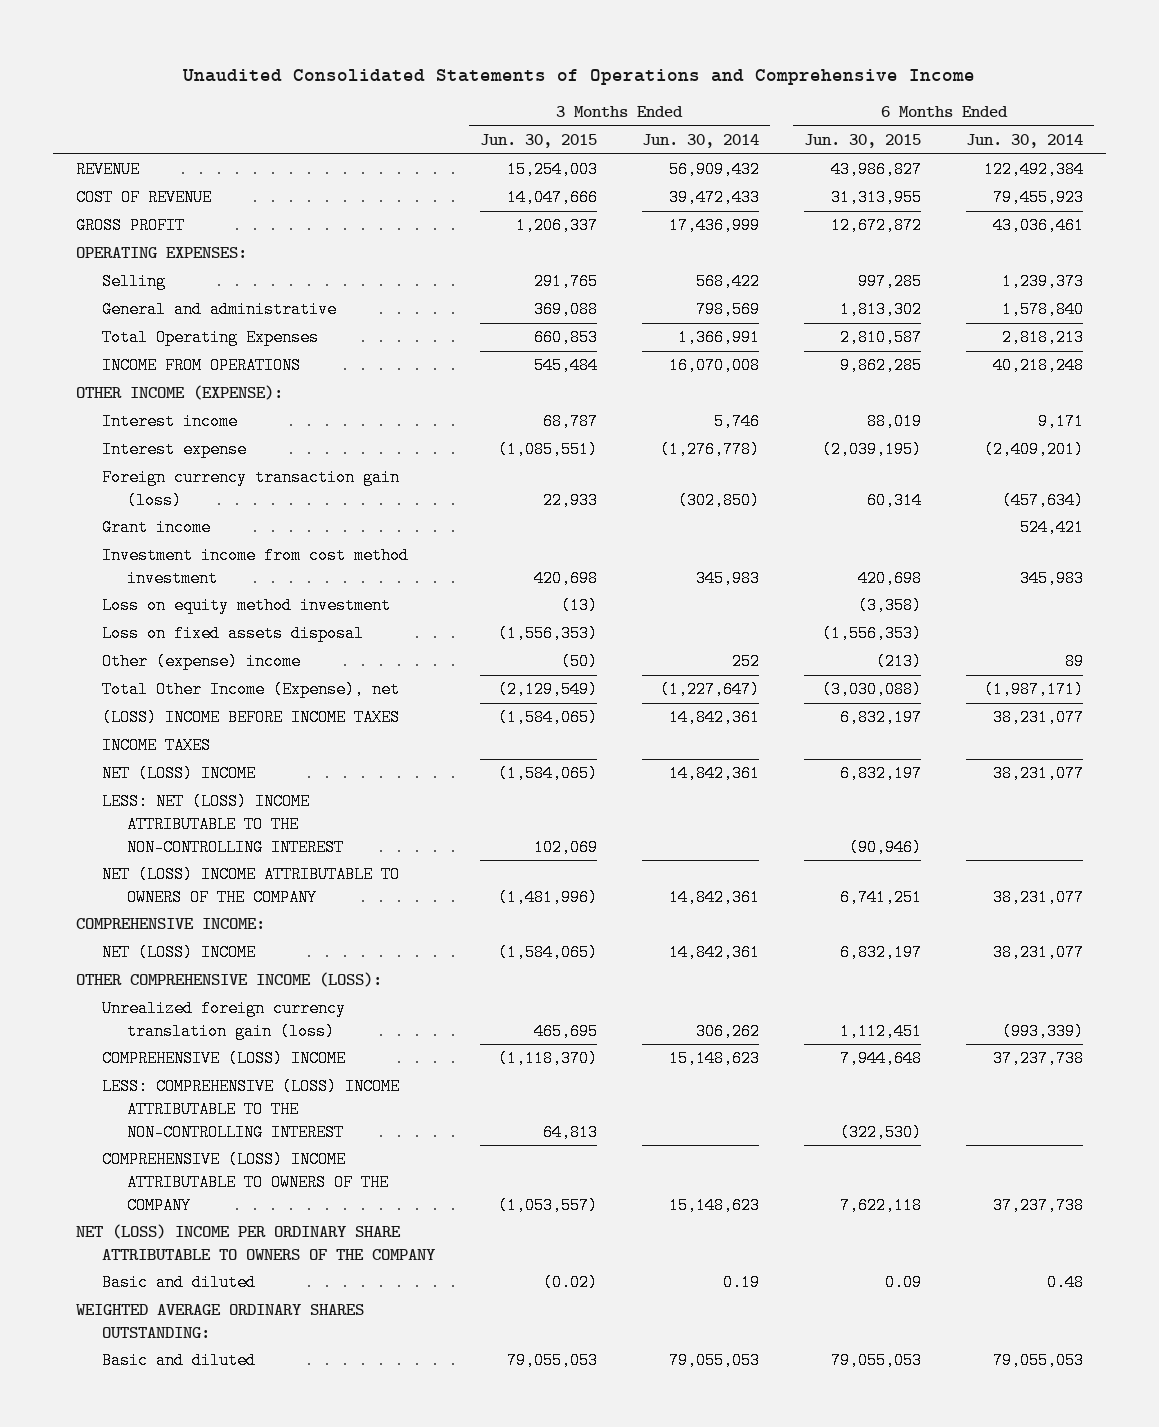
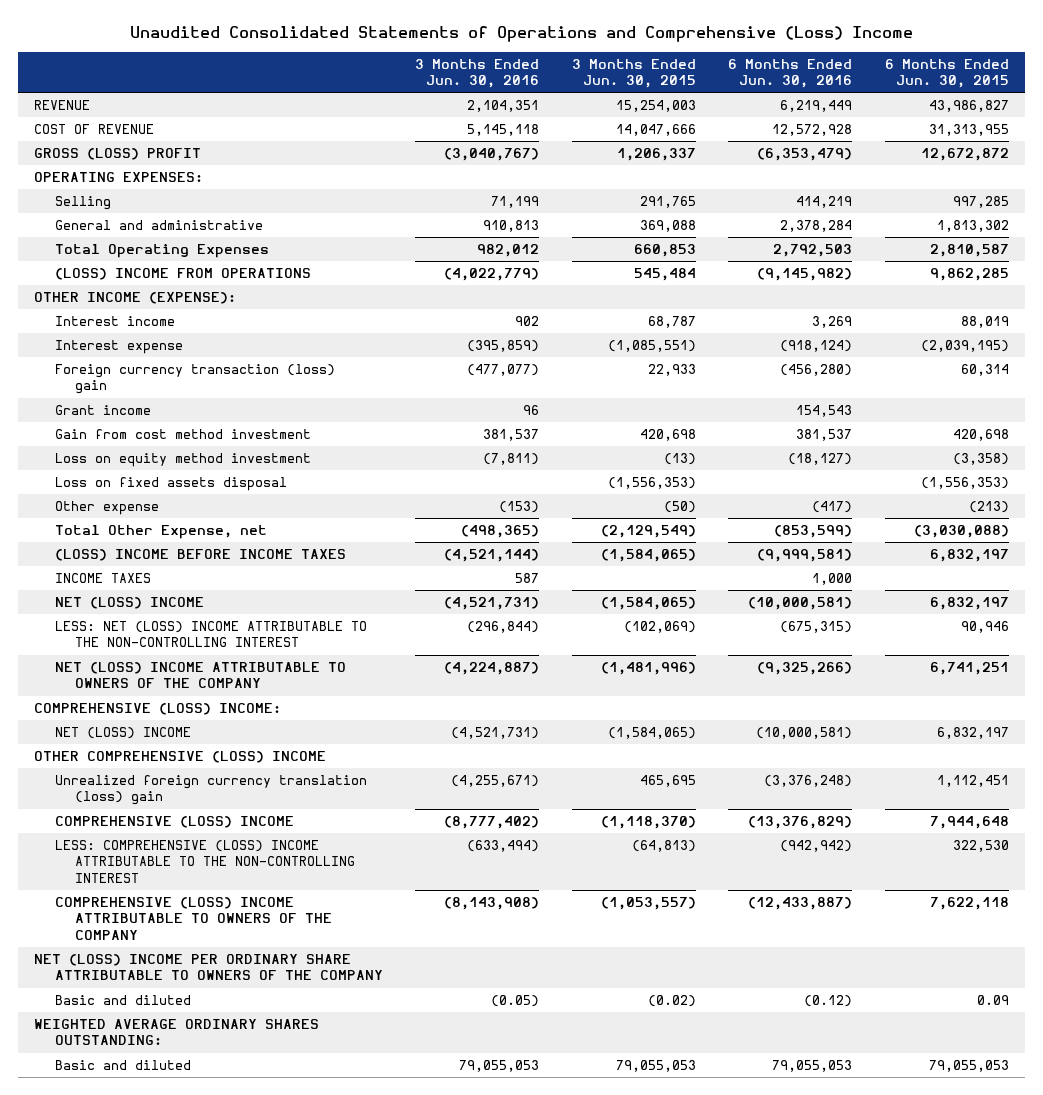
[182,68,976,85] Unaudited Consolidated Statements of Operations and Comprehensive Income -> [129,26,913,43] Unaudited Consolidated Statements of Operations and Comprehensive (Loss) Income
[641,134,759,149] Jun. 30, 2014 -> none
[966,134,1084,149] Jun. 30, 2014 -> none
none -> [415,58,540,89] 3 Months Ended Jun. 30, 2016
none -> [728,58,853,89] 6 Months Ended Jun. 30, 2016
[75,217,185,235] GROSS PROFIT -> [34,148,202,161] GROSS (LOSS) PROFIT
[101,357,301,375] INCOME FROM OPERATIONS -> [54,268,311,281] (LOSS) INCOME FROM OPERATIONS
[101,469,400,509] Foreign currency transaction gain (loss) -> [54,364,335,395] Foreign currency transaction (loss) gain
[101,547,409,587] Investment income from cost method investment -> [54,429,311,440] Gain from cost method investment
[101,653,301,671] Other (expense) income -> [54,501,159,516] Other expense
[101,681,400,699] Total Other Income (Expense), net -> [54,525,267,540] Total Other Expense, net
[533,838,598,856] 102,069 -> [623,621,696,634] (102,069)
[848,838,922,856] (90,946) -> [961,621,1010,634] 90,946
[75,918,265,930] COMPREHENSIVE INCOME: -> [34,703,282,716] COMPREHENSIVE (LOSS) INCOME:
[75,972,382,988] OTHER COMPREHENSIVE INCOME (LOSS): -> [34,751,327,764] OTHER COMPREHENSIVE (LOSS) INCOME
[101,1000,346,1040] Unrealized foreign currency translation gain (loss) -> [54,775,367,806] Unrealized foreign currency translation (loss) gain
[542,1123,598,1141] 64,813 -> [631,840,696,853] (64,813)
[839,1123,922,1141] (322,530) -> [953,840,1010,853] 322,530

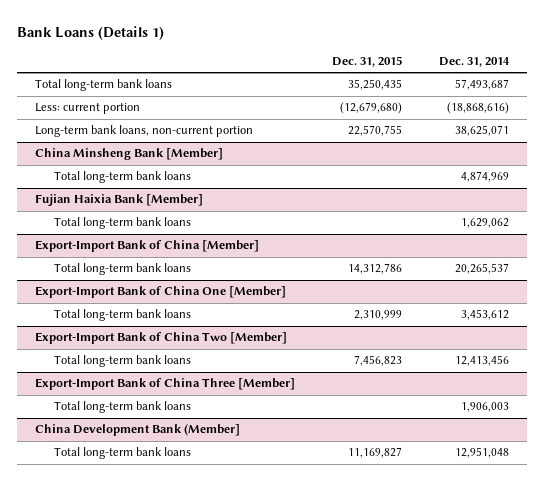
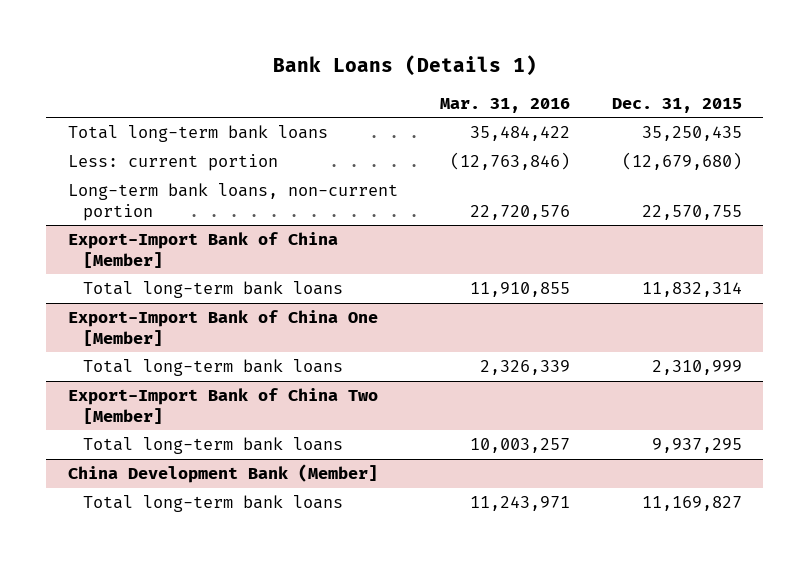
[438,56,510,67] Dec. 31, 2014 -> none
none -> [439,97,570,113] Mar. 31, 2016
[35,148,224,161] China Minsheng Bank [Member] -> none
[53,171,191,184] Total long-term bank loans -> none
[35,194,204,207] Fujian Haixia Bank [Member] -> none
[53,217,191,230] Total long-term bank loans -> none
[347,263,402,275] 14,312,786 -> [641,282,742,298] 11,832,314
[35,378,296,391] Export-Import Bank of China Three [Member] -> none
[53,401,191,414] Total long-term bank loans -> none
[353,355,402,367] 7,456,823 -> [651,438,742,454] 9,937,295

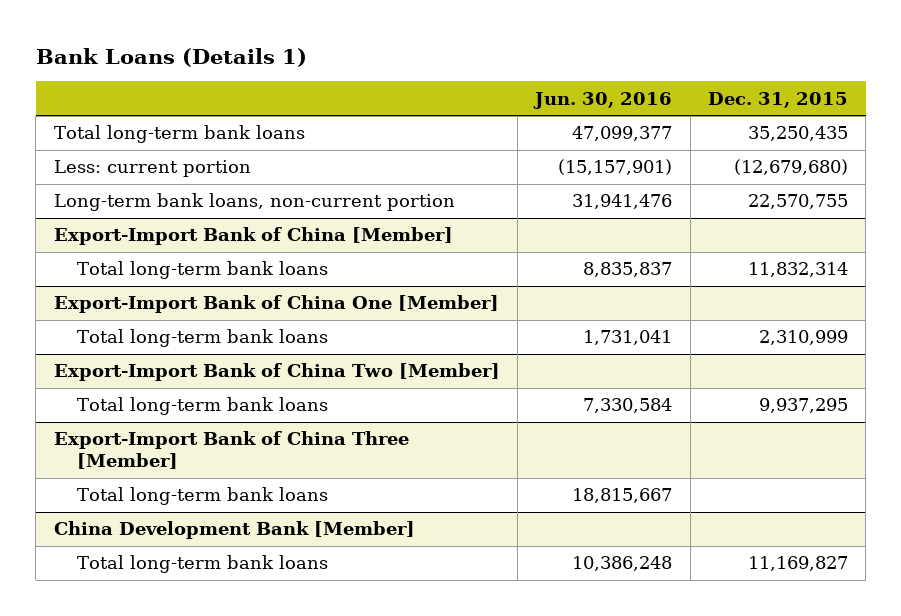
[439,97,570,113] Mar. 31, 2016 -> none
none -> [533,91,673,109] Jun. 30, 2016
[67,464,378,484] China Development Bank (Member] -> [53,431,409,470] Export-Import Bank of China Three [Member]
none -> [77,487,329,506] Total long-term bank loans
none -> [53,521,415,540] China Development Bank [Member]

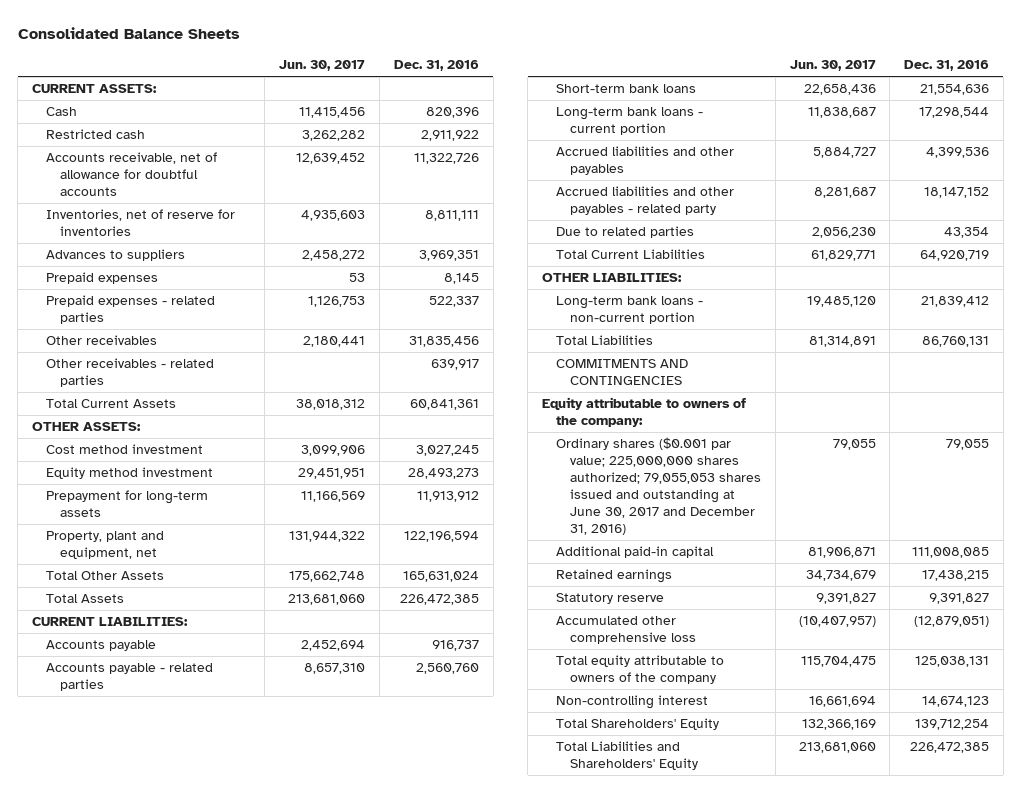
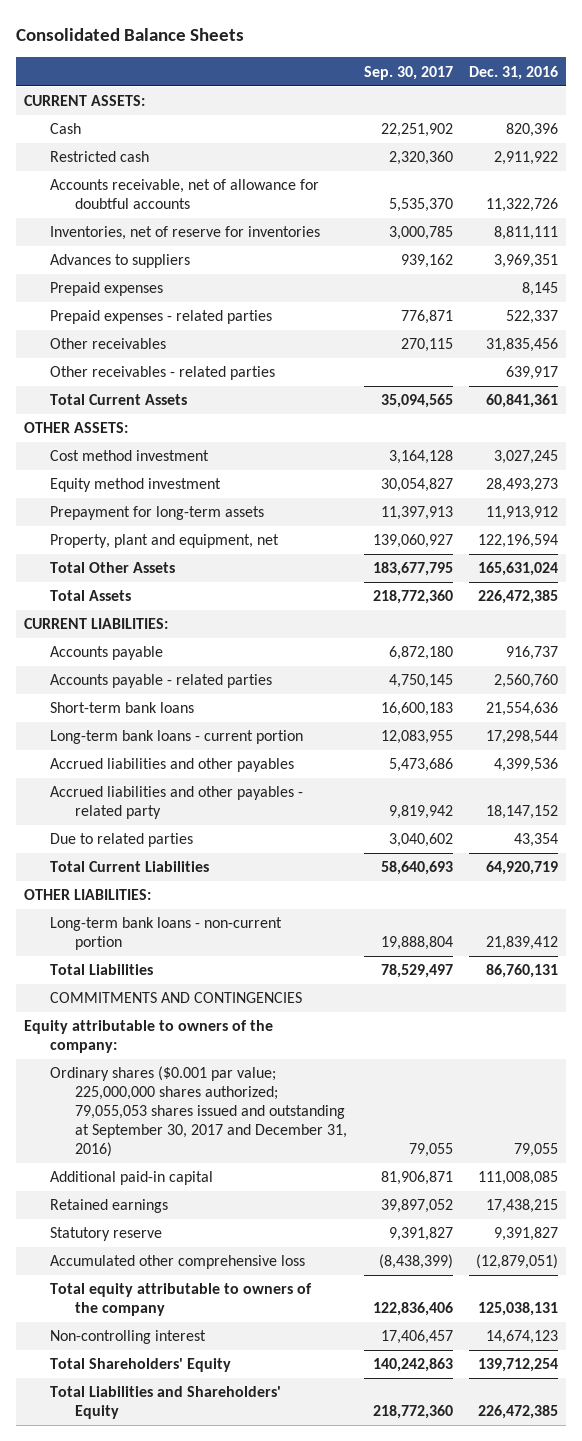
[279,60,366,72] Jun. 30, 2017 -> none
none -> [363,65,453,80] Sep. 30, 2017
[556,437,761,535] Ordinary shares ($0.001 par value; 225,000,000 shares authorized; 79,055,053 shares issued and outstanding at June 30, 2017 and December 31, 2016) -> [49,1066,348,1157] Ordinary shares ($0.001 par value; 225,000,000 shares authorized; 79,055,053 shares issued and outstanding at September 30, 2017 and December 31, 2016)

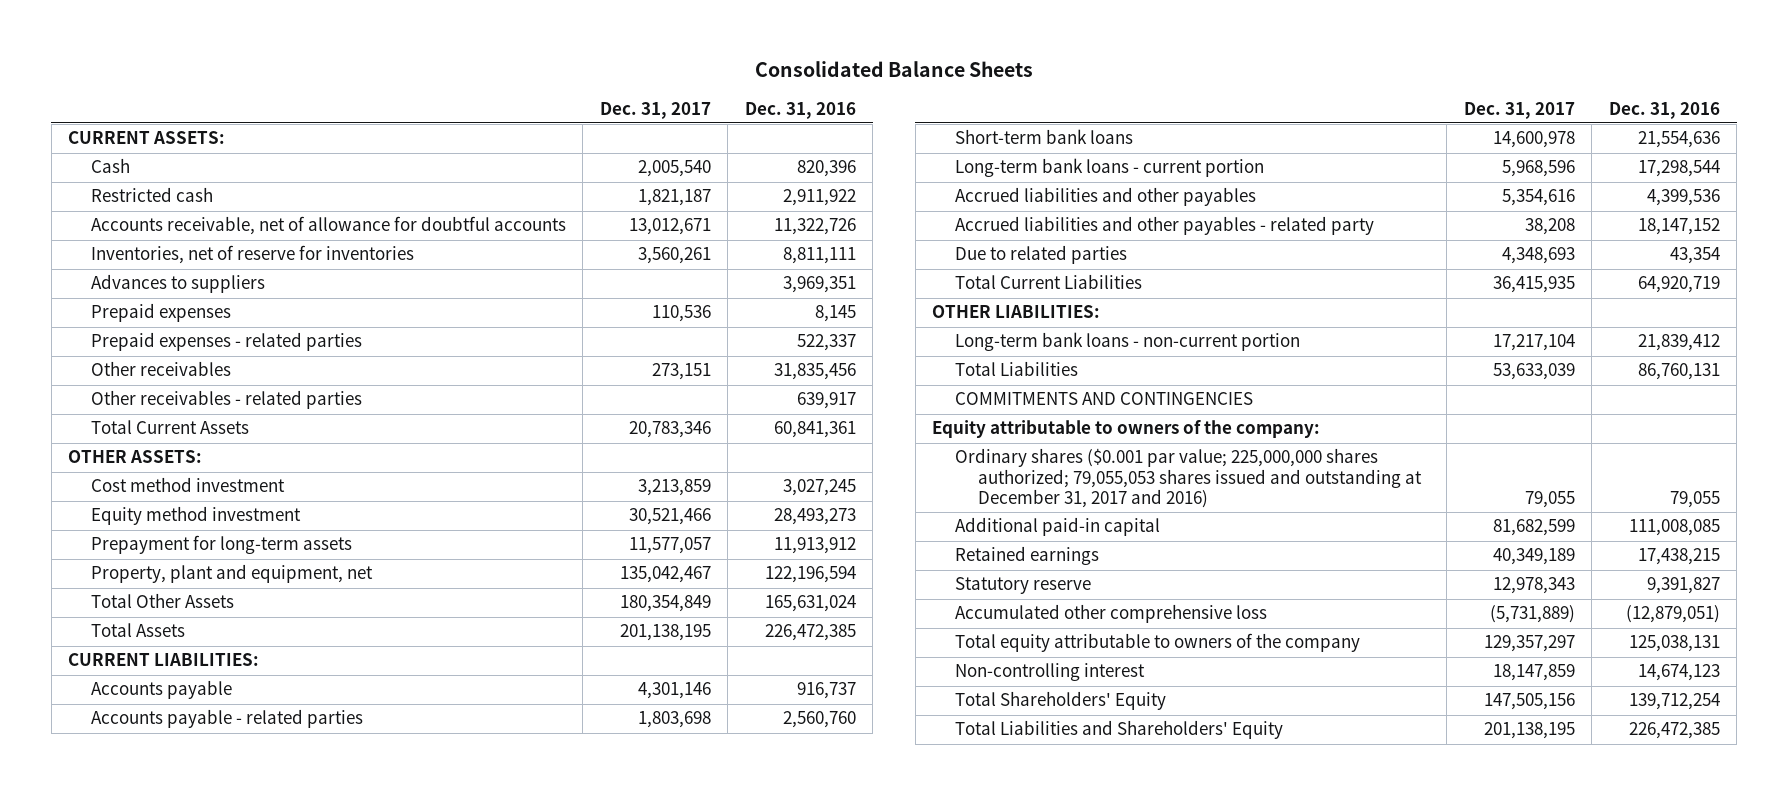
[363,65,453,80] Sep. 30, 2017 -> none
none -> [599,101,711,119] Dec. 31, 2017
[49,1066,348,1157] Ordinary shares ($0.001 par value; 225,000,000 shares authorized; 79,055,053 shares issued and outstanding at September 30, 2017 and December 31, 2016) -> [954,448,1422,509] Ordinary shares ($0.001 par value; 225,000,000 shares authorized; 79,055,053 shares issued and outstanding at December 31, 2017 and 2016)

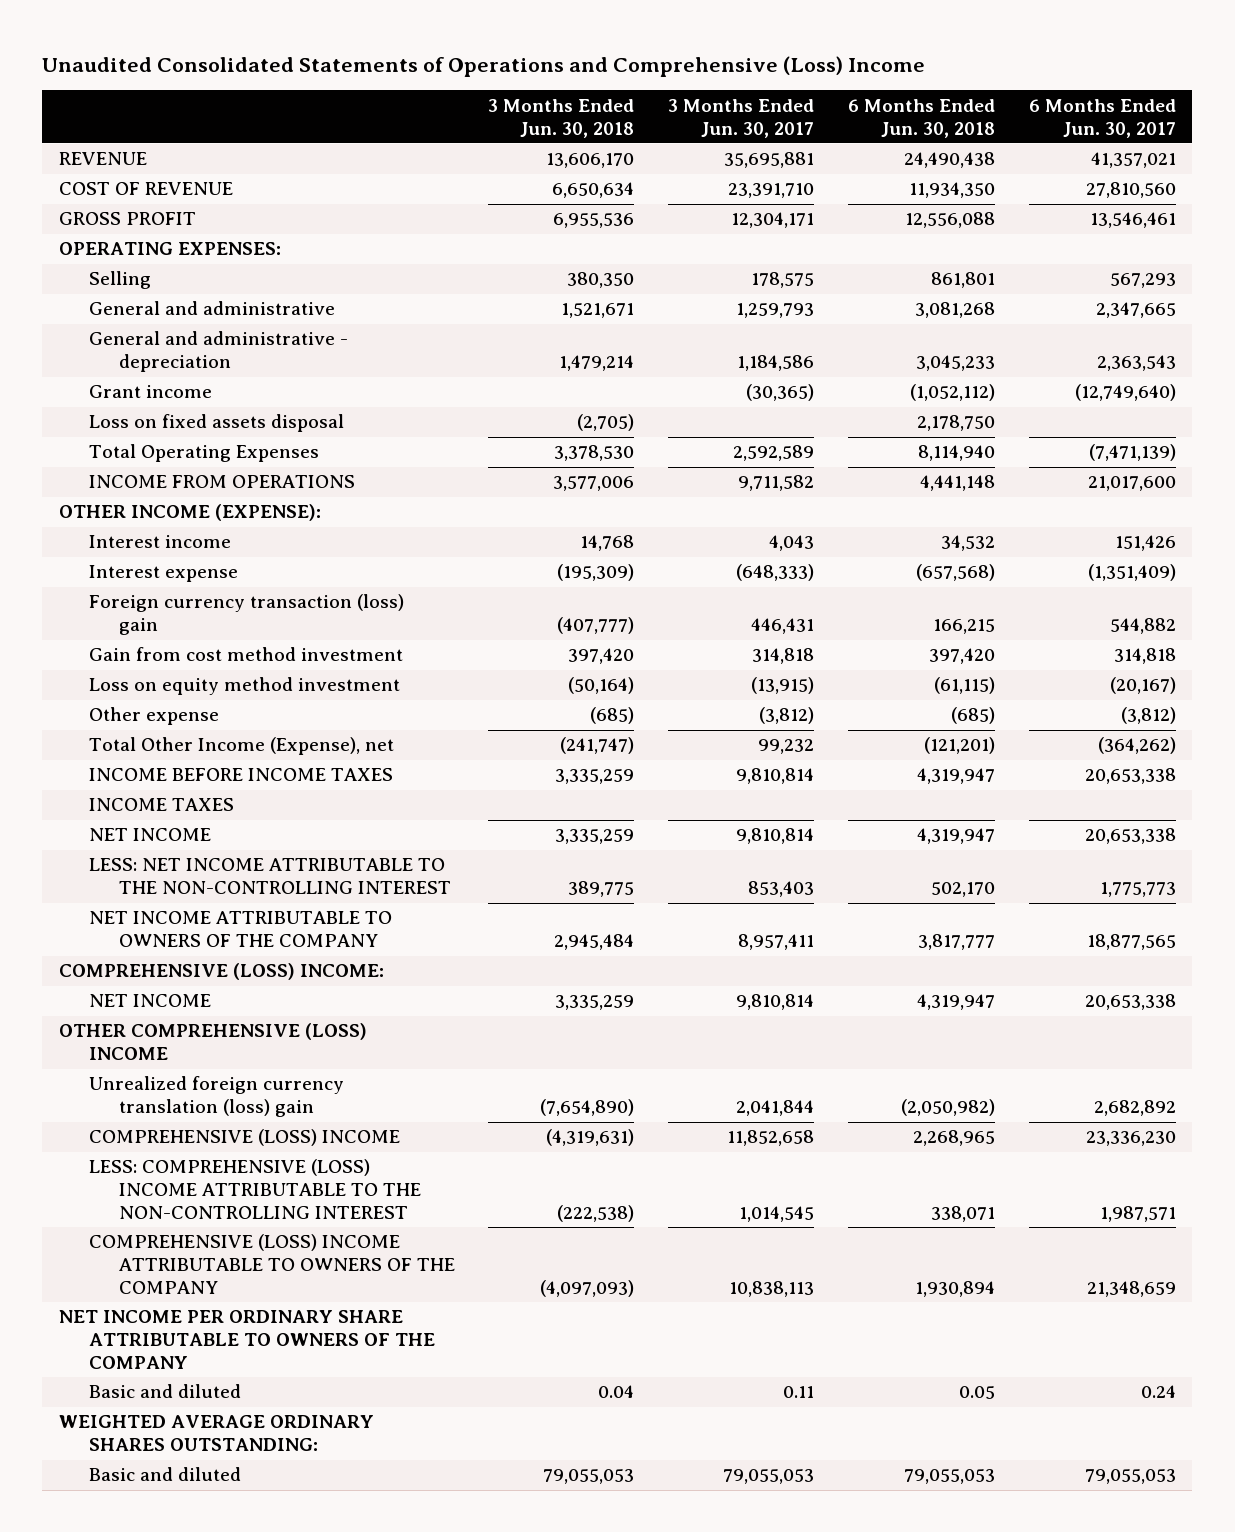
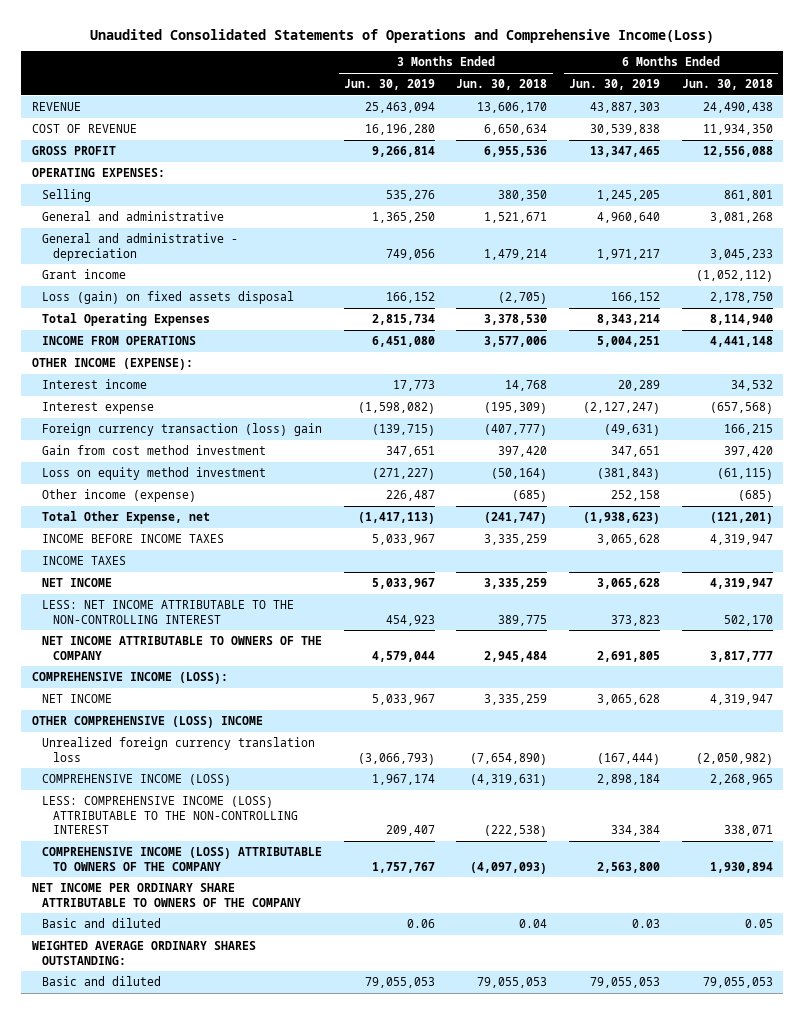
[42,55,926,77] Unaudited Consolidated Statements of Operations and Comprehensive (Loss) Income -> [90,28,715,43] Unaudited Consolidated Statements of Operations and Comprehensive Income(Loss)
[668,98,815,138] 3 Months Ended Jun. 30, 2017 -> none
[1028,98,1176,138] 6 Months Ended Jun. 30, 2017 -> none
none -> [343,79,435,91] Jun. 30, 2019
none -> [569,79,661,91] Jun. 30, 2019
[88,414,344,433] Loss on fixed assets disposal -> [42,291,295,305] Loss (gain) on fixed assets disposal
[88,707,219,726] Other expense -> [42,489,197,503] Other income (expense)
[88,737,394,756] Total Other Income (Expense), net -> [42,511,211,525] Total Other Expense, net
[59,963,385,981] COMPREHENSIVE (LOSS) INCOME: -> [32,672,229,685] COMPREHENSIVE INCOME (LOSS):
[88,1076,344,1118] Unrealized foreign currency translation (loss) gain -> [42,737,316,762] Unrealized foreign currency translation loss
[88,1129,400,1147] COMPREHENSIVE (LOSS) INCOME -> [42,774,232,787] COMPREHENSIVE INCOME (LOSS)
[88,1159,421,1220] LESS: COMPREHENSIVE (LOSS) INCOME ATTRIBUTABLE TO THE NON-CONTROLLING INTEREST -> [42,796,298,835] LESS: COMPREHENSIVE INCOME (LOSS) ATTRIBUTABLE TO THE NON-CONTROLLING INTEREST
[88,1234,455,1295] COMPREHENSIVE (LOSS) INCOME ATTRIBUTABLE TO OWNERS OF THE COMPANY -> [42,847,323,871] COMPREHENSIVE INCOME (LOSS) ATTRIBUTABLE TO OWNERS OF THE COMPANY

